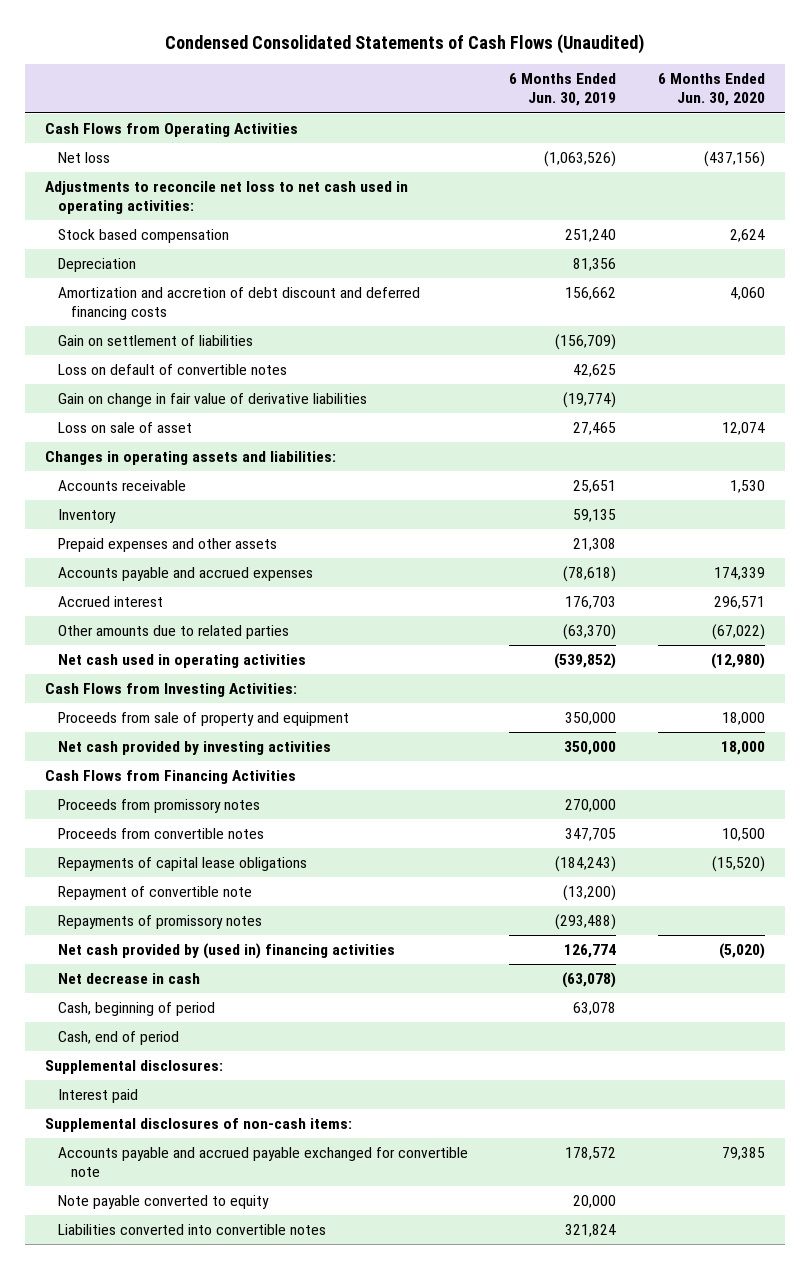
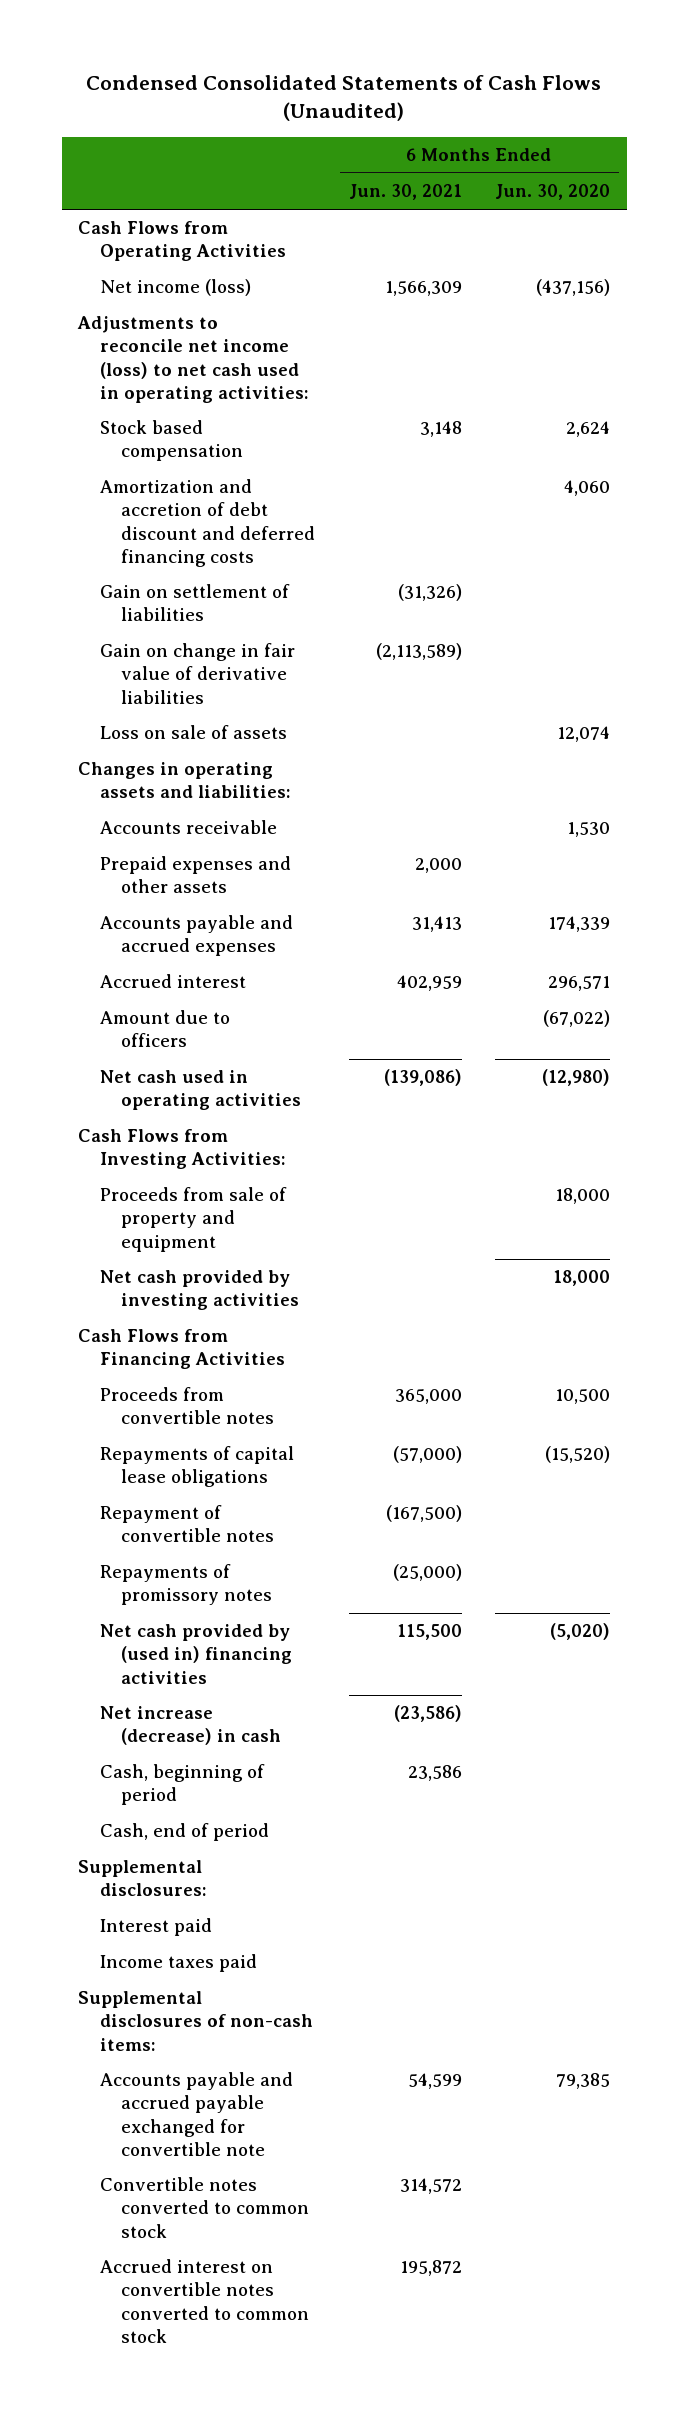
[509,73,617,107] 6 Months Ended Jun. 30, 2019 -> none
none -> [348,184,462,201] Jun. 30, 2021
[58,152,111,164] Net loss -> [99,279,251,297] Net income (loss)
[45,181,409,215] Adjustments to reconcile net loss to net cash used in operating activities: -> [77,316,309,403] Adjustments to reconcile net income (loss) to net cash used in operating activities:
[58,258,137,273] Depreciation -> none
[58,364,288,376] Loss on default of convertible notes -> none
[58,422,193,434] Loss on sale of asset -> [99,725,287,740] Loss on sale of assets
[58,509,117,524] Inventory -> none
[58,625,290,640] Other amounts due to related parties -> [99,1010,230,1048] Amount due to officers
[58,799,261,814] Proceeds from promissory notes -> none
[58,886,253,901] Repayment of convertible note -> [99,1505,274,1543] Repayment of convertible notes
[58,973,201,985] Net decrease in cash -> [99,1706,281,1746] Net increase (decrease) in cash
none -> [99,1954,257,1973] Income taxes paid
[58,1195,270,1210] Note payable converted to equity -> none
[58,1224,327,1236] Liabilities converted into convertible notes -> none
none -> [99,2177,309,2238] Convertible notes converted to common stock
none -> [99,2259,309,2343] Accrued interest on convertible notes converted to common stock

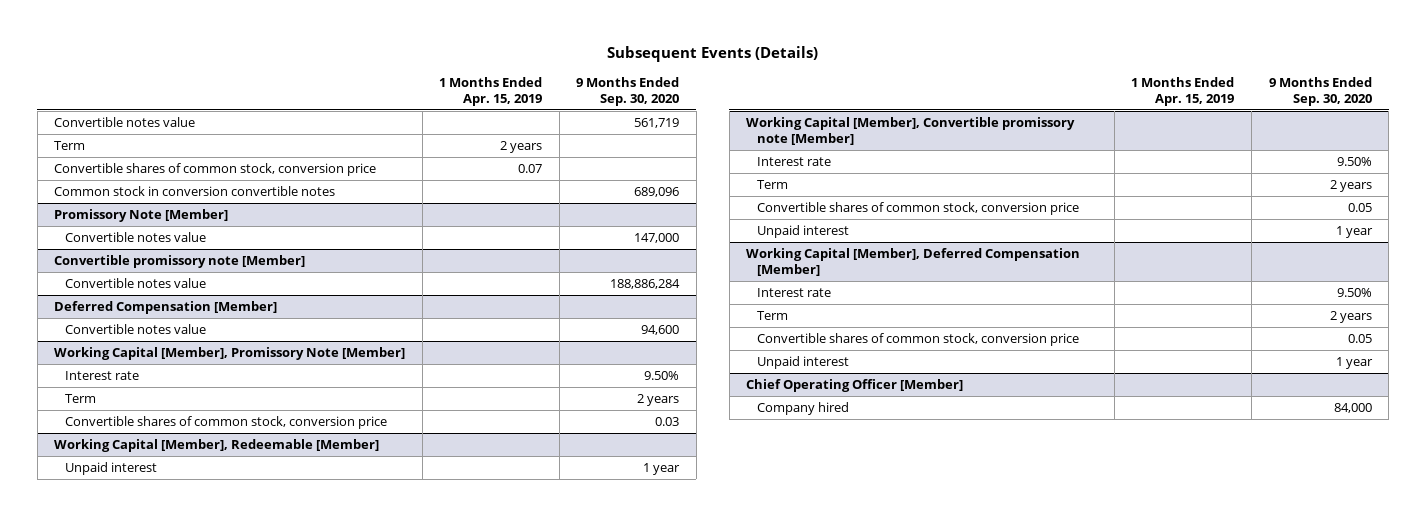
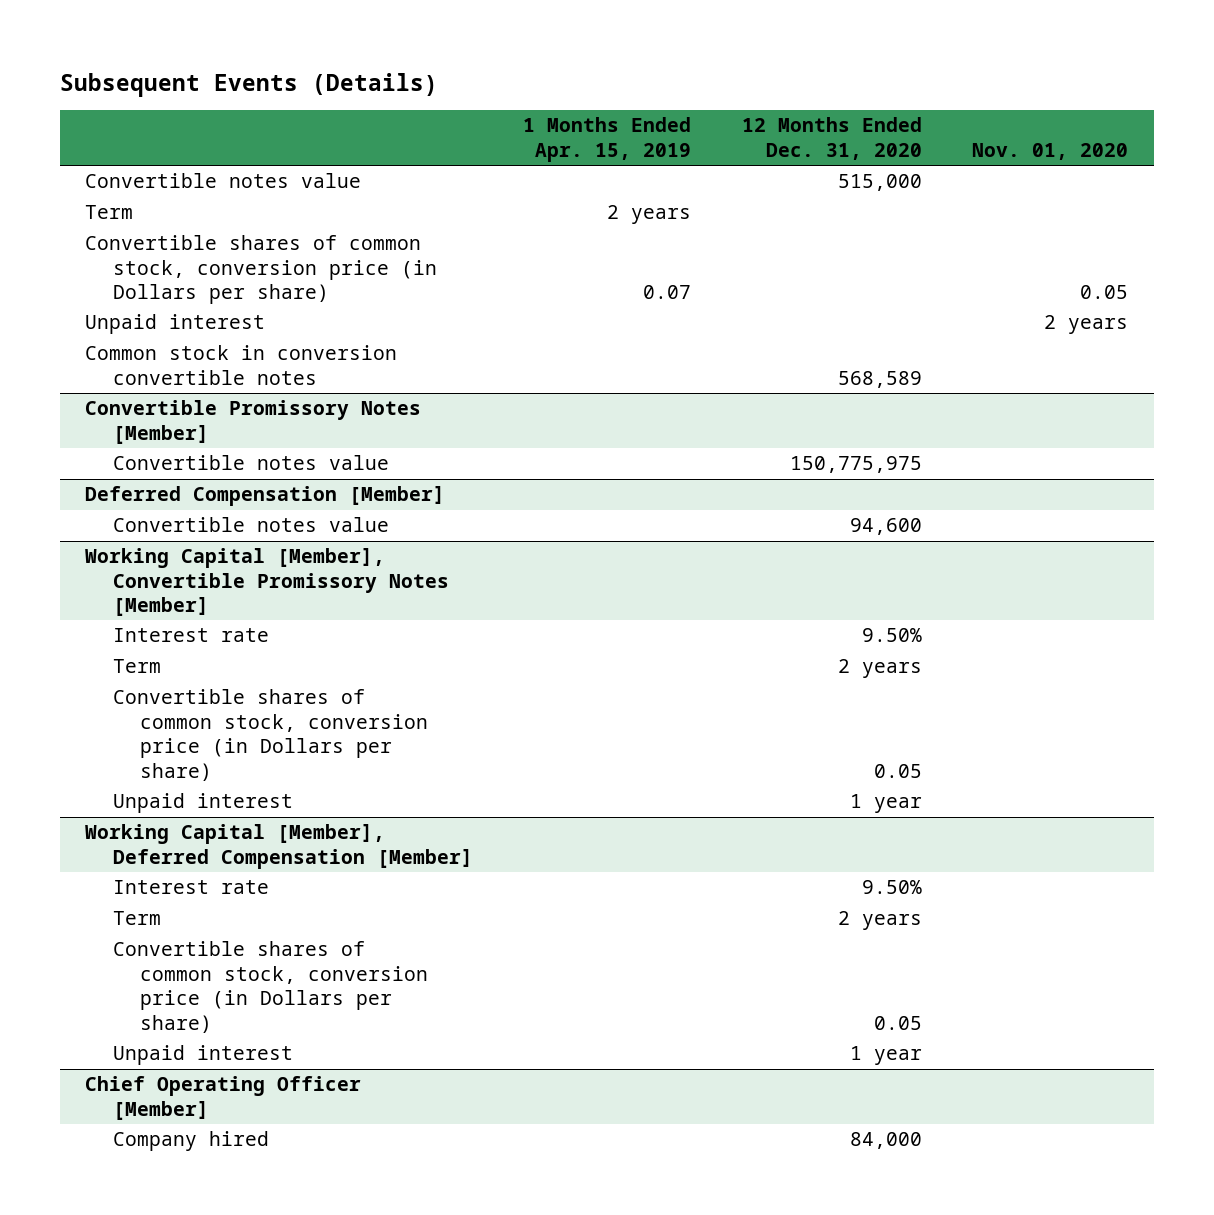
[576,76,680,107] 9 Months Ended Sep. 30, 2020 -> none
none -> [741,117,922,160] 12 Months Ended Dec. 31, 2020
none -> [972,142,1129,160] Nov. 01, 2020
[54,163,377,177] Convertible shares of common stock, conversion price -> [85,235,437,305] Convertible shares of common stock, conversion price (in Dollars per share)
none -> [85,314,266,335] Unpaid interest
[54,209,229,223] Promissory Note [Member] -> none
[64,232,206,243] Convertible notes value -> none
[54,255,306,269] Convertible promissory note [Member] -> none
[64,278,206,289] Convertible notes value -> none
none -> [85,400,422,444] Convertible Promissory Notes [Member]
none -> [112,455,389,471] Convertible notes value
[54,347,406,361] Working Capital [Member], Promissory Note [Member] -> none
[64,371,139,381] Interest rate -> none
[64,394,96,404] Term -> none
[64,416,387,430] Convertible shares of common stock, conversion price -> none
[54,439,380,453] Working Capital [Member], Redeemable [Member] -> none
[64,462,157,476] Unpaid interest -> none
[746,117,1076,146] Working Capital [Member], Convertible promissory note [Member] -> [85,548,449,617] Working Capital [Member], Convertible Promissory Notes [Member]
[756,202,1079,216] Convertible shares of common stock, conversion price -> [112,689,428,781] Convertible shares of common stock, conversion price (in Dollars per share)
[756,333,1079,347] Convertible shares of common stock, conversion price -> [112,941,428,1033] Convertible shares of common stock, conversion price (in Dollars per share)

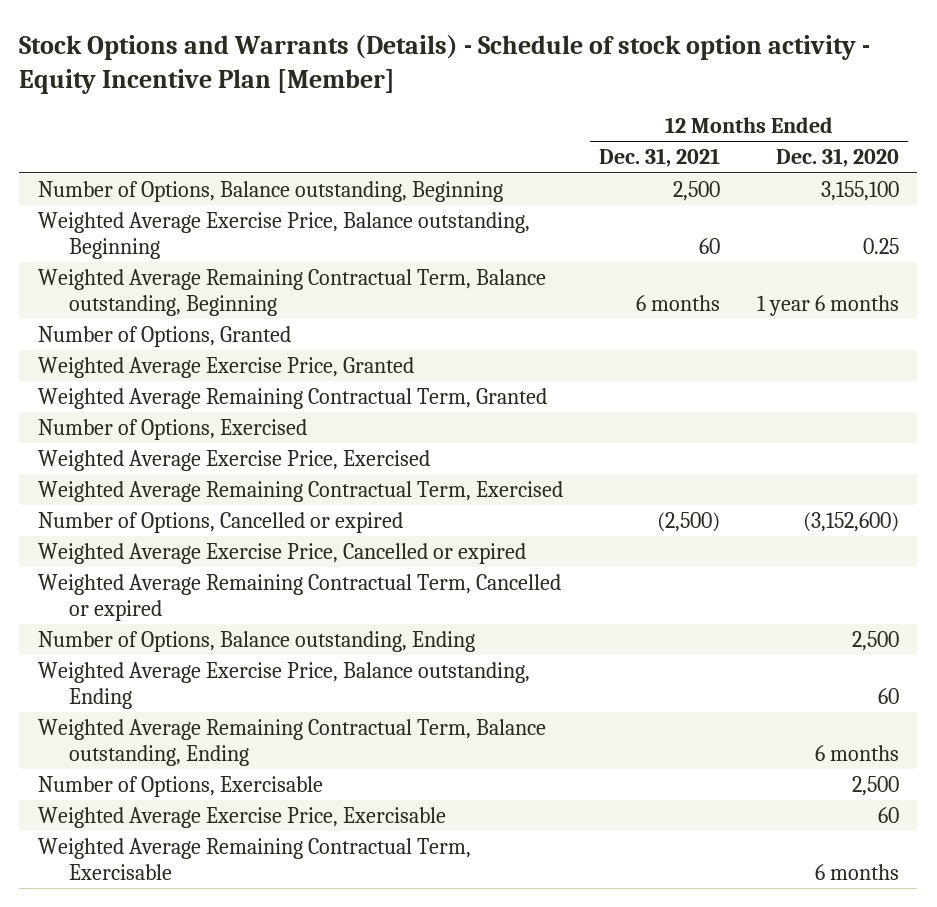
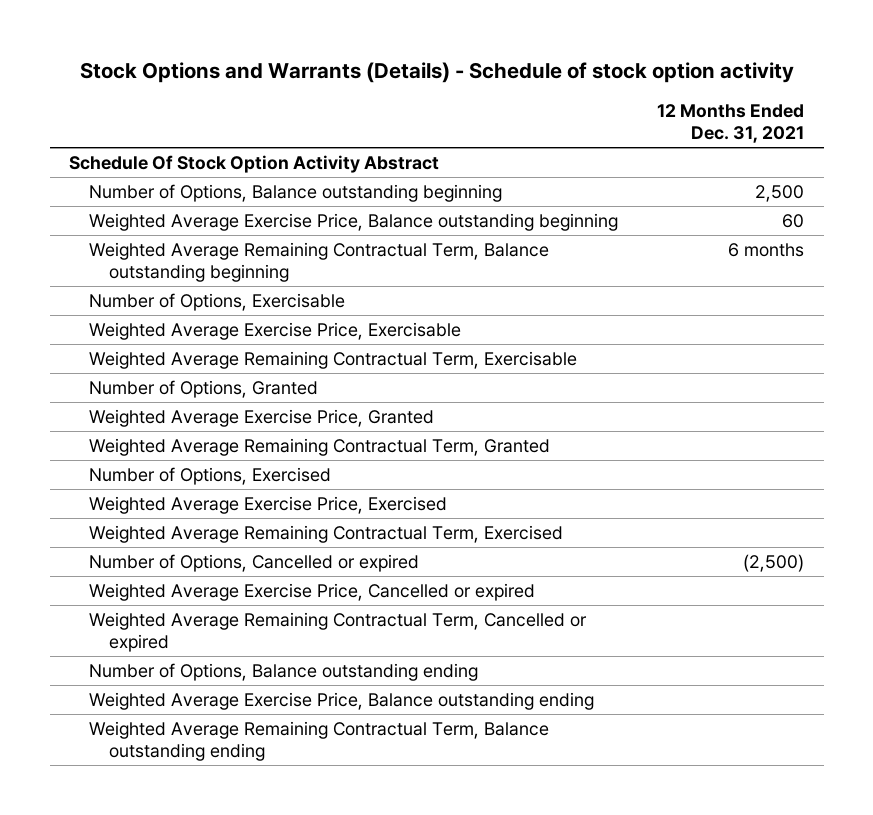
[19,34,871,94] Stock Options and Warrants (Details) - Schedule of stock option activity - Equity Incentive Plan [Member] -> [79,61,794,83] Stock Options and Warrants (Details) - Schedule of stock option activity
[776,148,900,168] Dec. 31, 2020 -> none
none -> [69,155,440,174] Schedule Of Stock Option Activity Abstract
[37,181,503,203] Number of Options, Balance outstanding, Beginning -> [89,184,503,203] Number of Options, Balance outstanding beginning
[37,212,530,260] Weighted Average Exercise Price, Balance outstanding, Beginning -> [89,213,619,232] Weighted Average Exercise Price, Balance outstanding beginning
[37,269,546,317] Weighted Average Remaining Contractual Term, Balance outstanding, Beginning -> [89,242,550,283] Weighted Average Remaining Contractual Term, Balance outstanding beginning
[37,776,323,798] Number of Options, Exercisable -> [89,293,346,312] Number of Options, Exercisable
[37,807,446,829] Weighted Average Exercise Price, Exercisable -> [89,322,462,341] Weighted Average Exercise Price, Exercisable
[37,838,471,881] Weighted Average Remaining Contractual Term, Exercisable -> [89,351,578,370] Weighted Average Remaining Contractual Term, Exercisable
[37,631,475,653] Number of Options, Balance outstanding, Ending -> [89,663,479,682] Number of Options, Balance outstanding ending
[37,662,530,710] Weighted Average Exercise Price, Balance outstanding, Ending -> [89,692,595,711] Weighted Average Exercise Price, Balance outstanding ending
[37,719,546,767] Weighted Average Remaining Contractual Term, Balance outstanding, Ending -> [89,721,550,762] Weighted Average Remaining Contractual Term, Balance outstanding ending

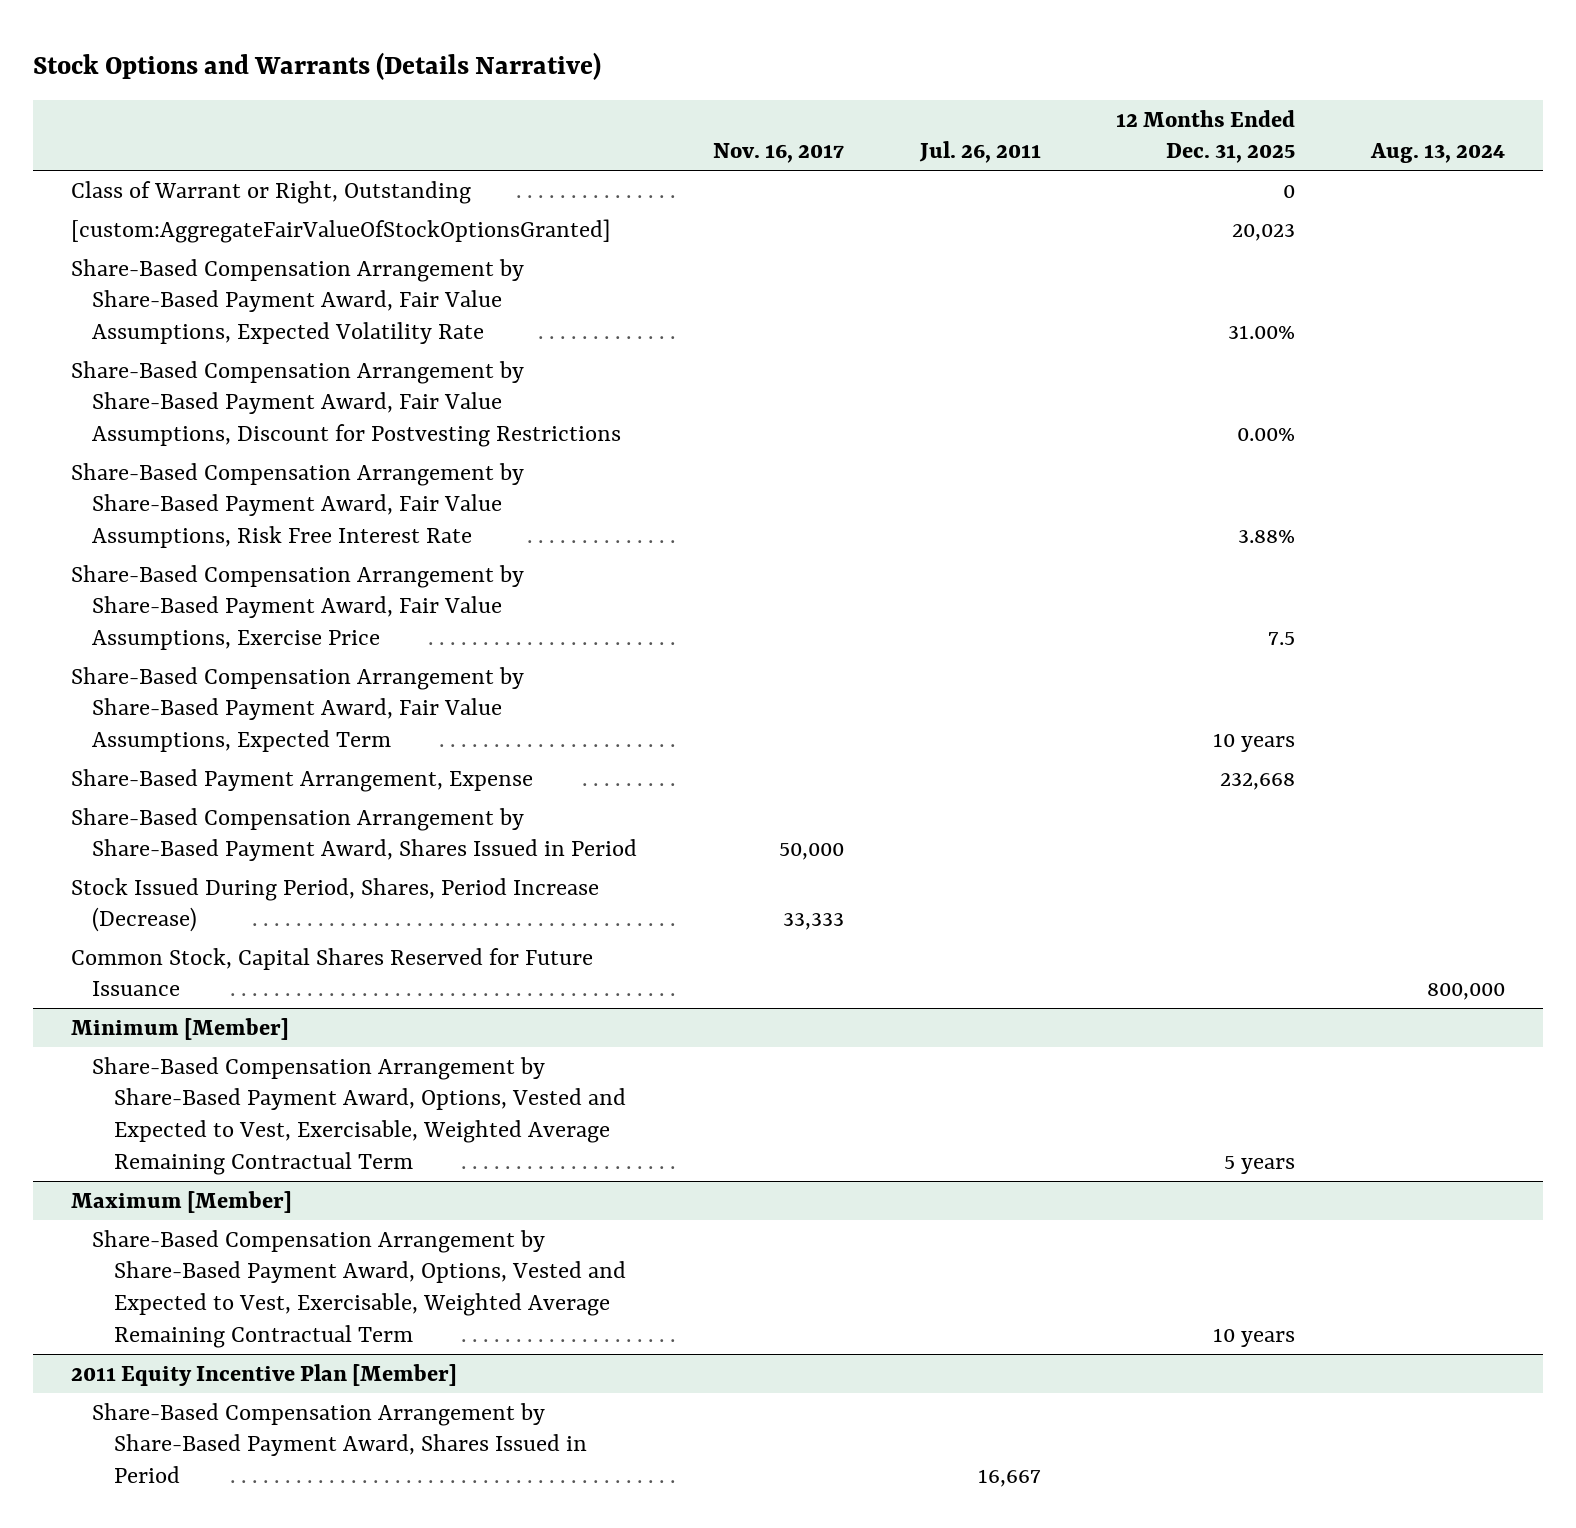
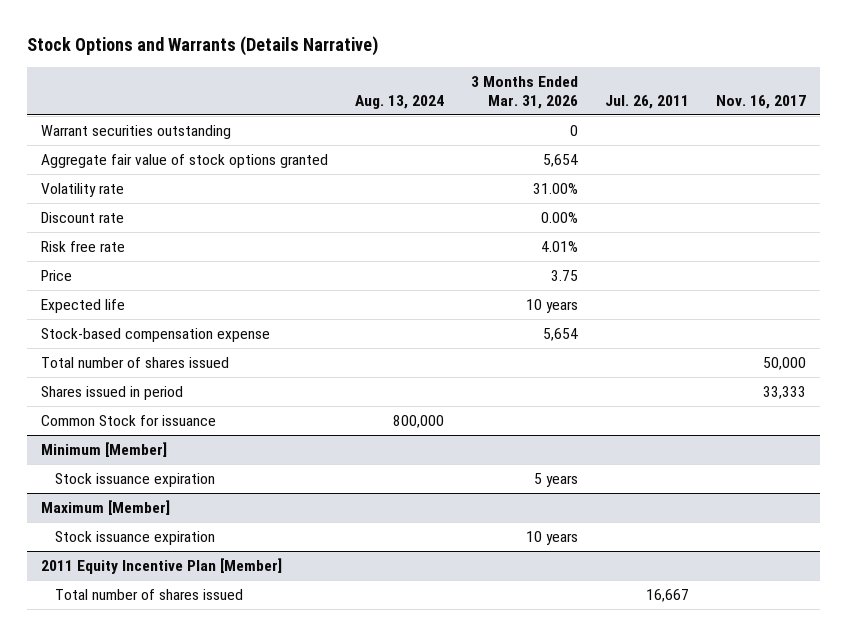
[1116,109,1296,164] 12 Months Ended Dec. 31, 2025 -> none
none -> [470,75,578,109] 3 Months Ended Mar. 31, 2026
[71,180,472,204] Class of Warrant or Right, Outstanding -> [40,125,231,140] Warrant securities outstanding
[71,218,612,243] [custom:AggregateFairValueOfStockOptionsGranted] -> [40,154,328,169] Aggregate fair value of stock options granted
[71,258,525,345] Share-Based Compensation Arrangement by Share-Based Payment Award, Fair Value Assumptions, Expected Volatility Rate -> [40,183,124,198] Volatility rate
[71,360,622,448] Share-Based Compensation Arrangement by Share-Based Payment Award, Fair Value Assumptions, Discount for Postvesting Restrictions -> [40,212,124,224] Discount rate
[71,462,525,549] Share-Based Compensation Arrangement by Share-Based Payment Award, Fair Value Assumptions, Risk Free Interest Rate -> [40,241,125,253] Risk free rate
[71,564,525,651] Share-Based Compensation Arrangement by Share-Based Payment Award, Fair Value Assumptions, Exercise Price -> [40,270,72,282] Price
[71,666,525,753] Share-Based Compensation Arrangement by Share-Based Payment Award, Fair Value Assumptions, Expected Term -> [40,299,125,314] Expected life
[71,768,534,792] Share-Based Payment Arrangement, Expense -> [40,328,270,343] Stock-based compensation expense
[71,807,638,862] Share-Based Compensation Arrangement by Share-Based Payment Award, Shares Issued in Period -> [40,357,229,369] Total number of shares issued
[71,877,600,933] Stock Issued During Period, Shares, Period Increase (Decrease) -> [40,386,183,401] Shares issued in period
[71,947,594,997] Common Stock, Capital Shares Reserved for Future Issuance -> [40,415,216,427] Common Stock for issuance
[92,1056,626,1175] Share-Based Compensation Arrangement by Share-Based Payment Award, Options, Vested and Expected to Vest, Exercisable, Weighted Average Remaining Contractual Term -> [55,473,216,488] Stock issuance expiration
[92,1229,626,1348] Share-Based Compensation Arrangement by Share-Based Payment Award, Options, Vested and Expected to Vest, Exercisable, Weighted Average Remaining Contractual Term -> [55,531,216,546] Stock issuance expiration
[92,1402,587,1484] Share-Based Compensation Arrangement by Share-Based Payment Award, Shares Issued in Period -> [55,589,244,601] Total number of shares issued

